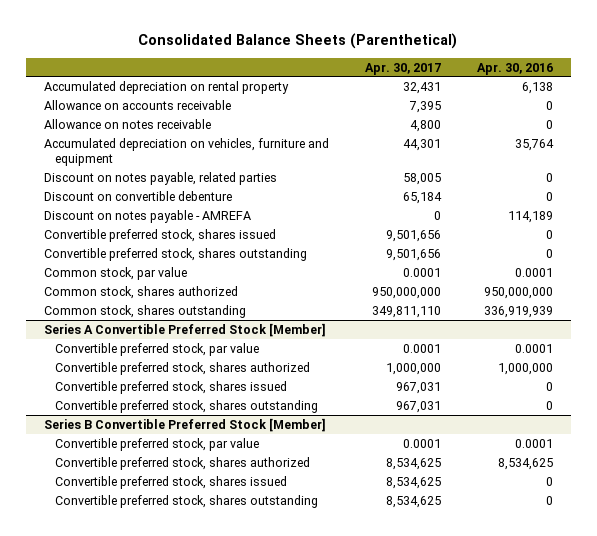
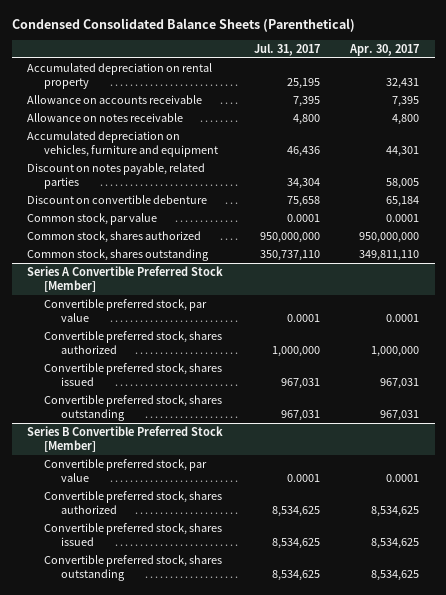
[138,33,458,50] Consolidated Balance Sheets (Parenthetical) -> [11,17,355,32] Condensed Consolidated Balance Sheets (Parenthetical)
[476,62,553,75] Apr. 30, 2016 -> none
none -> [253,43,320,56] Jul. 31, 2017
[43,209,251,223] Discount on notes payable - AMREFA -> none
[43,228,276,242] Convertible preferred stock, shares issued -> none
[43,247,307,261] Convertible preferred stock, shares outstanding -> none

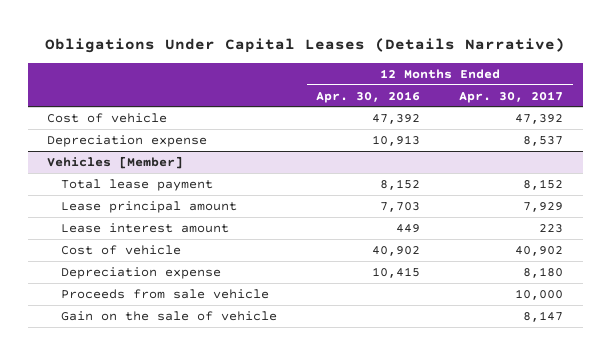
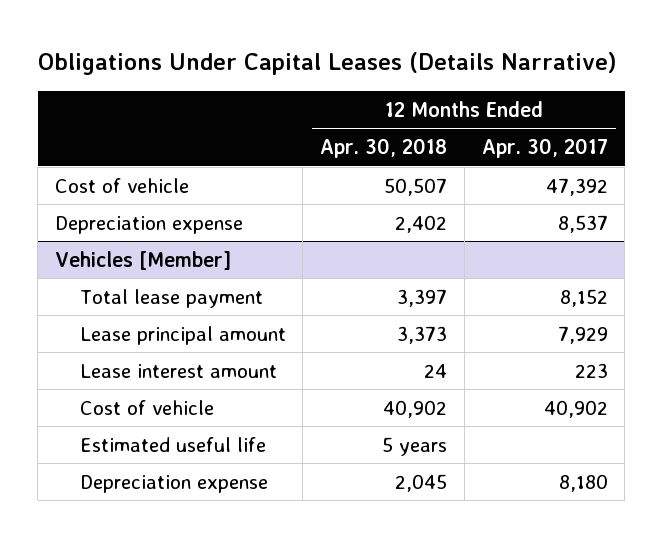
[316,90,421,103] Apr. 30, 2016 -> none
none -> [320,138,448,159] Apr. 30, 2018
none -> [79,436,266,452] Estimated useful life
[61,289,270,300] Proceeds from sale vehicle -> none
[61,311,278,322] Gain on the sale of vehicle -> none

